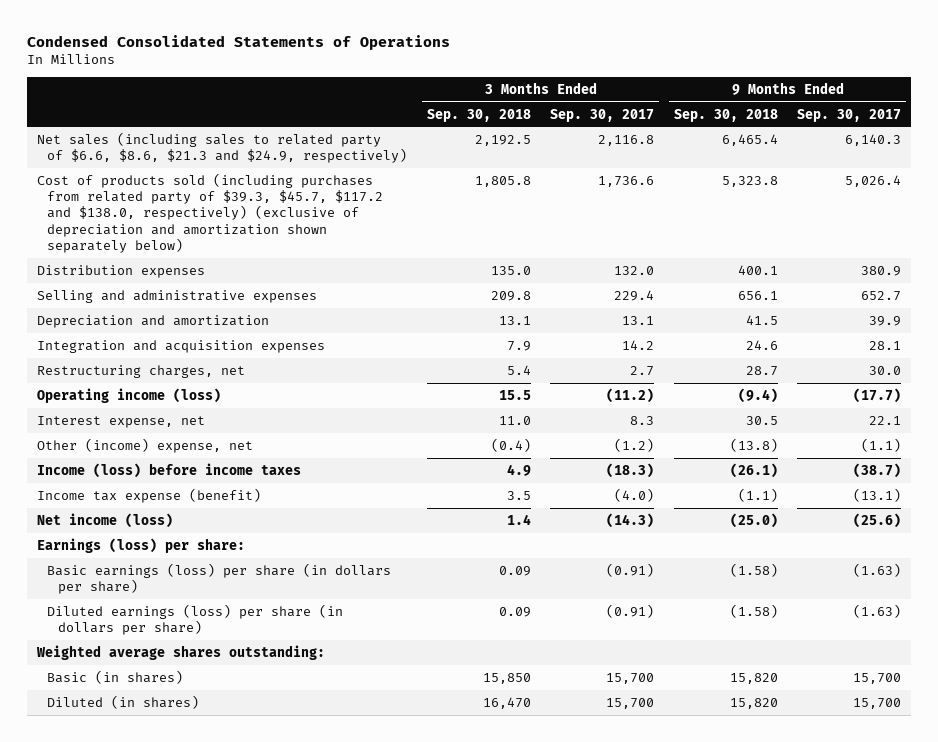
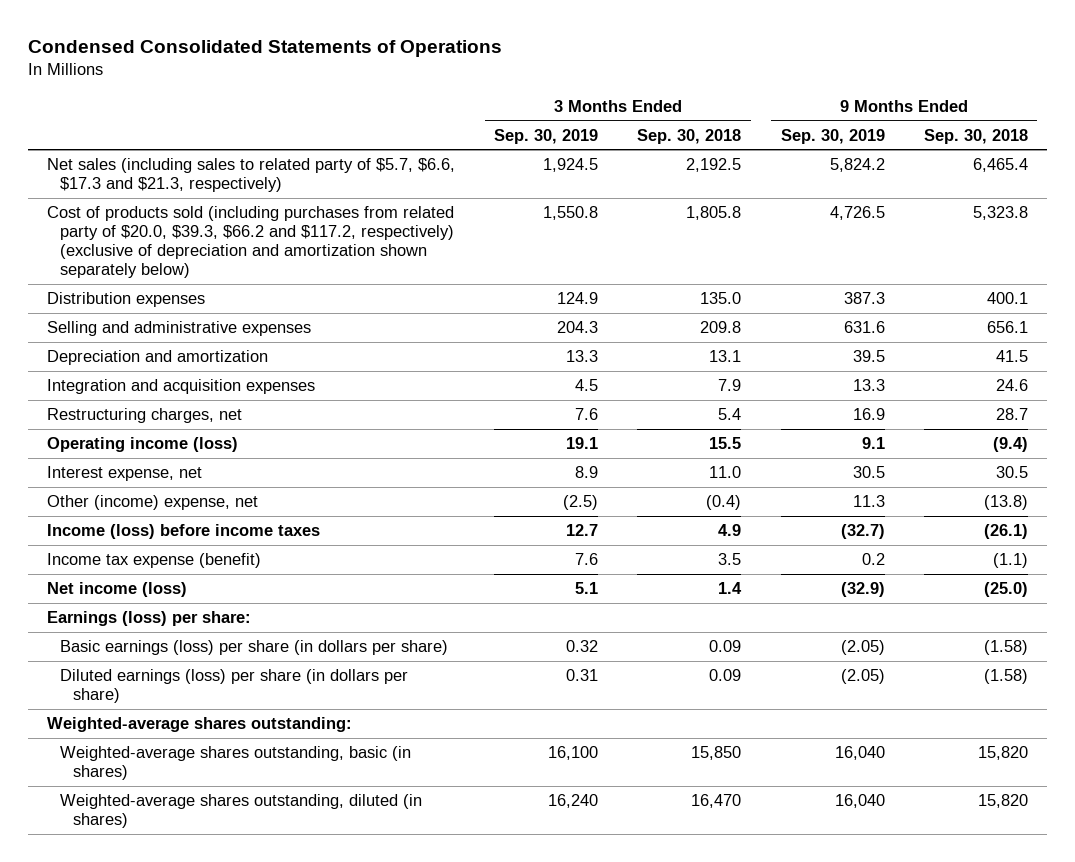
[550,108,655,122] Sep. 30, 2017 -> none
[797,108,902,122] Sep. 30, 2017 -> none
none -> [494,128,599,144] Sep. 30, 2019
none -> [780,128,885,144] Sep. 30, 2019
[37,131,408,164] Net sales (including sales to related party of $6.6, $8.6, $21.3 and $24.9, respectively) -> [47,158,456,193] Net sales (including sales to related party of $5.7, $6.6, $17.3 and $21.3, respectively)
[37,172,384,254] Cost of products sold (including purchases from related party of $39.3, $45.7, $117.2 and $138.0, respectively) (exclusive of depreciation and amortization shown separately below) -> [47,206,455,279] Cost of products sold (including purchases from related party of $20.0, $39.3, $66.2 and $117.2, respectively) (exclusive of depreciation and amortization shown separately below)
[36,644,326,660] Weighted average shares outstanding: -> [47,717,353,733] Weighted-average shares outstanding:
[47,669,184,684] Basic (in shares) -> [60,746,412,781] Weighted-average shares outstanding, basic (in shares)
[47,694,200,709] Diluted (in shares) -> [60,794,423,829] Weighted-average shares outstanding, diluted (in shares)

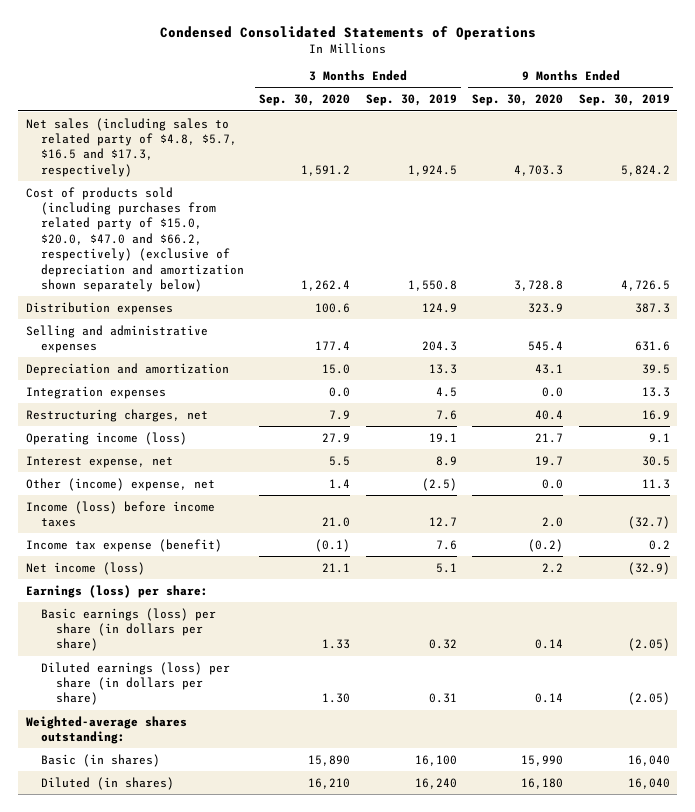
[637,128,742,144] Sep. 30, 2018 -> none
[923,128,1028,144] Sep. 30, 2018 -> none
none -> [259,94,351,107] Sep. 30, 2020
none -> [472,94,564,107] Sep. 30, 2020
[47,158,456,193] Net sales (including sales to related party of $5.7, $6.6, $17.3 and $21.3, respectively) -> [25,117,237,177] Net sales (including sales to related party of $4.8, $5.7, $16.5 and $17.3, respectively)
[47,206,455,279] Cost of products sold (including purchases from related party of $20.0, $39.3, $66.2 and $117.2, respectively) (exclusive of depreciation and amortization shown separately below) -> [25,186,244,292] Cost of products sold (including purchases from related party of $15.0, $20.0, $47.0 and $66.2, respectively) (exclusive of depreciation and amortization shown separately below)
[47,379,316,395] Integration and acquisition expenses -> [25,385,166,399] Integration expenses
[60,746,412,781] Weighted-average shares outstanding, basic (in shares) -> [40,753,160,767] Basic (in shares)
[60,794,423,829] Weighted-average shares outstanding, diluted (in shares) -> [40,776,174,790] Diluted (in shares)

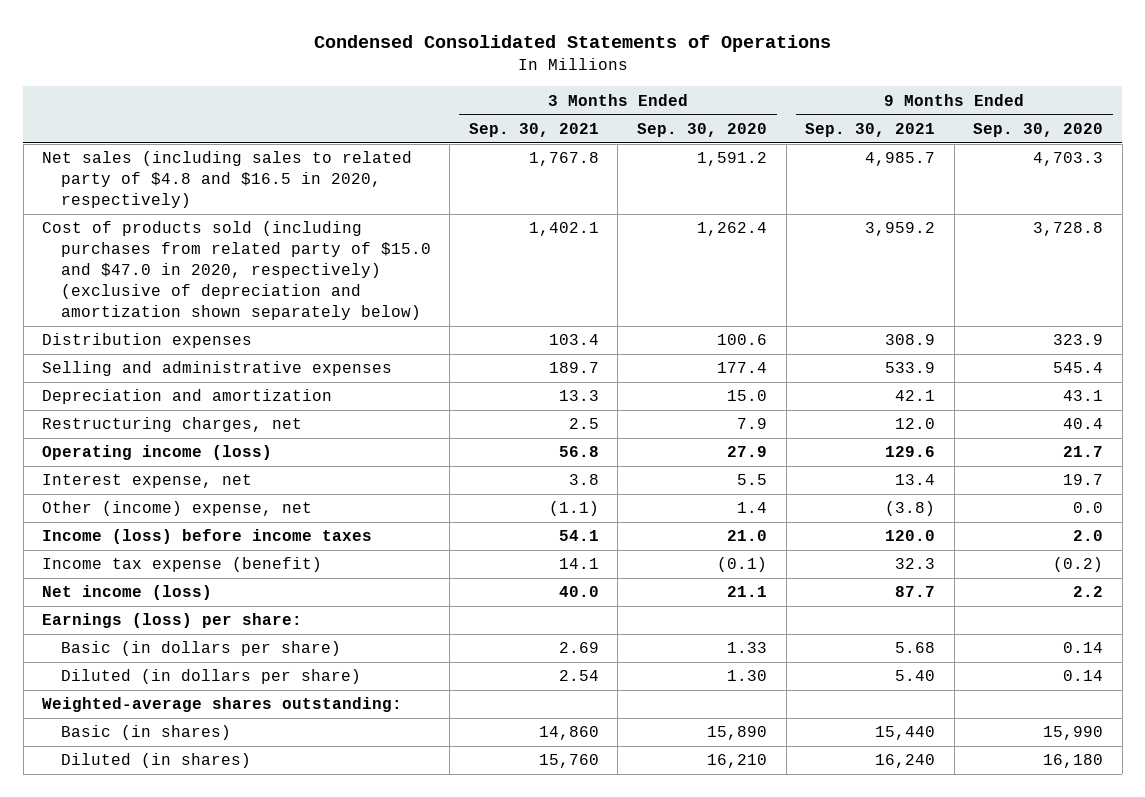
[365,94,457,107] Sep. 30, 2019 -> none
[578,94,670,107] Sep. 30, 2019 -> none
none -> [468,122,599,137] Sep. 30, 2021
none -> [805,122,936,137] Sep. 30, 2021
[25,117,237,177] Net sales (including sales to related party of $4.8, $5.7, $16.5 and $17.3, respectively) -> [42,151,413,209] Net sales (including sales to related party of $4.8 and $16.5 in 2020, respectively)
[25,186,244,292] Cost of products sold (including purchases from related party of $15.0, $20.0, $47.0 and $66.2, respectively) (exclusive of depreciation and amortization shown separately below) -> [42,221,431,321] Cost of products sold (including purchases from related party of $15.0 and $47.0 in 2020, respectively) (exclusive of depreciation and amortization shown separately below)
[25,385,166,399] Integration expenses -> none
[40,607,216,652] Basic earnings (loss) per share (in dollars per share) -> [60,641,341,657] Basic (in dollars per share)
[40,661,230,706] Diluted earnings (loss) per share (in dollars per share) -> [60,669,361,685] Diluted (in dollars per share)

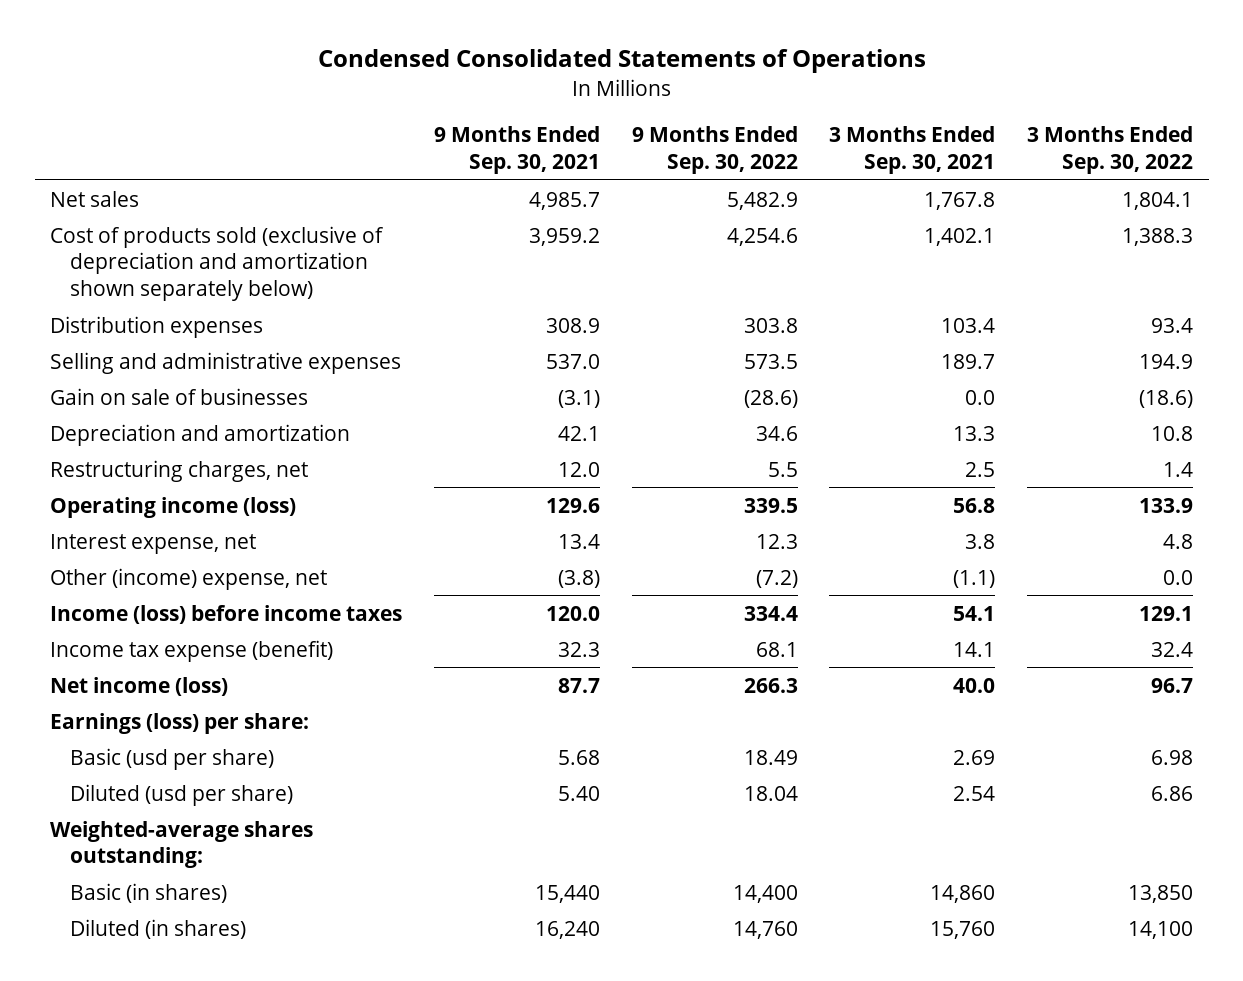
[636,122,767,137] Sep. 30, 2020 -> none
[973,122,1104,137] Sep. 30, 2020 -> none
none -> [631,126,798,174] 9 Months Ended Sep. 30, 2022
none -> [1027,126,1194,174] 3 Months Ended Sep. 30, 2022
[42,151,413,209] Net sales (including sales to related party of $4.8 and $16.5 in 2020, respectively) -> [50,190,140,207] Net sales
[42,221,431,321] Cost of products sold (including purchases from related party of $15.0 and $47.0 in 2020, respectively) (exclusive of depreciation and amortization shown separately below) -> [50,225,385,301] Cost of products sold (exclusive of depreciation and amortization shown separately below)
[885,362,936,374] 533.9 -> [546,353,601,369] 537.0
none -> [50,387,309,405] Gain on sale of businesses
[60,641,341,657] Basic (in dollars per share) -> [69,747,274,770] Basic (usd per share)
[60,669,361,685] Diluted (in dollars per share) -> [69,783,293,806] Diluted (usd per share)

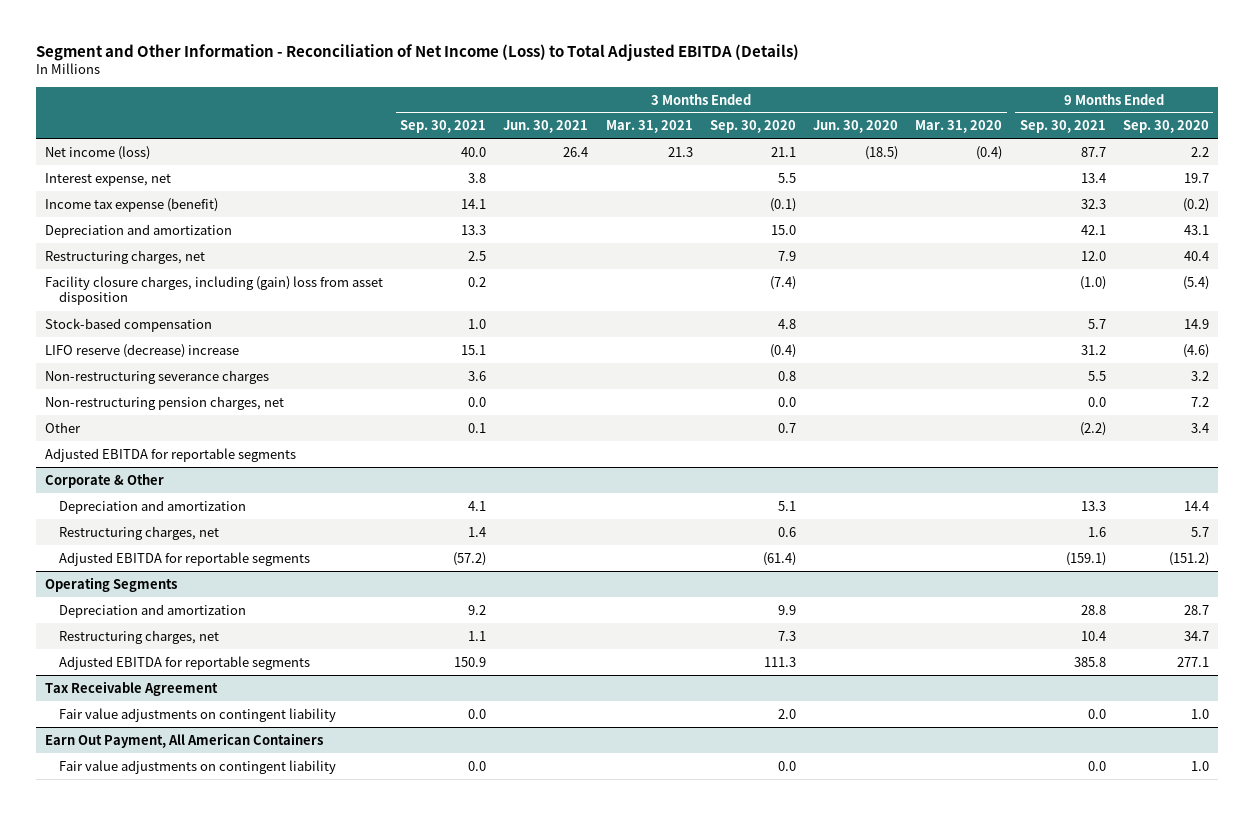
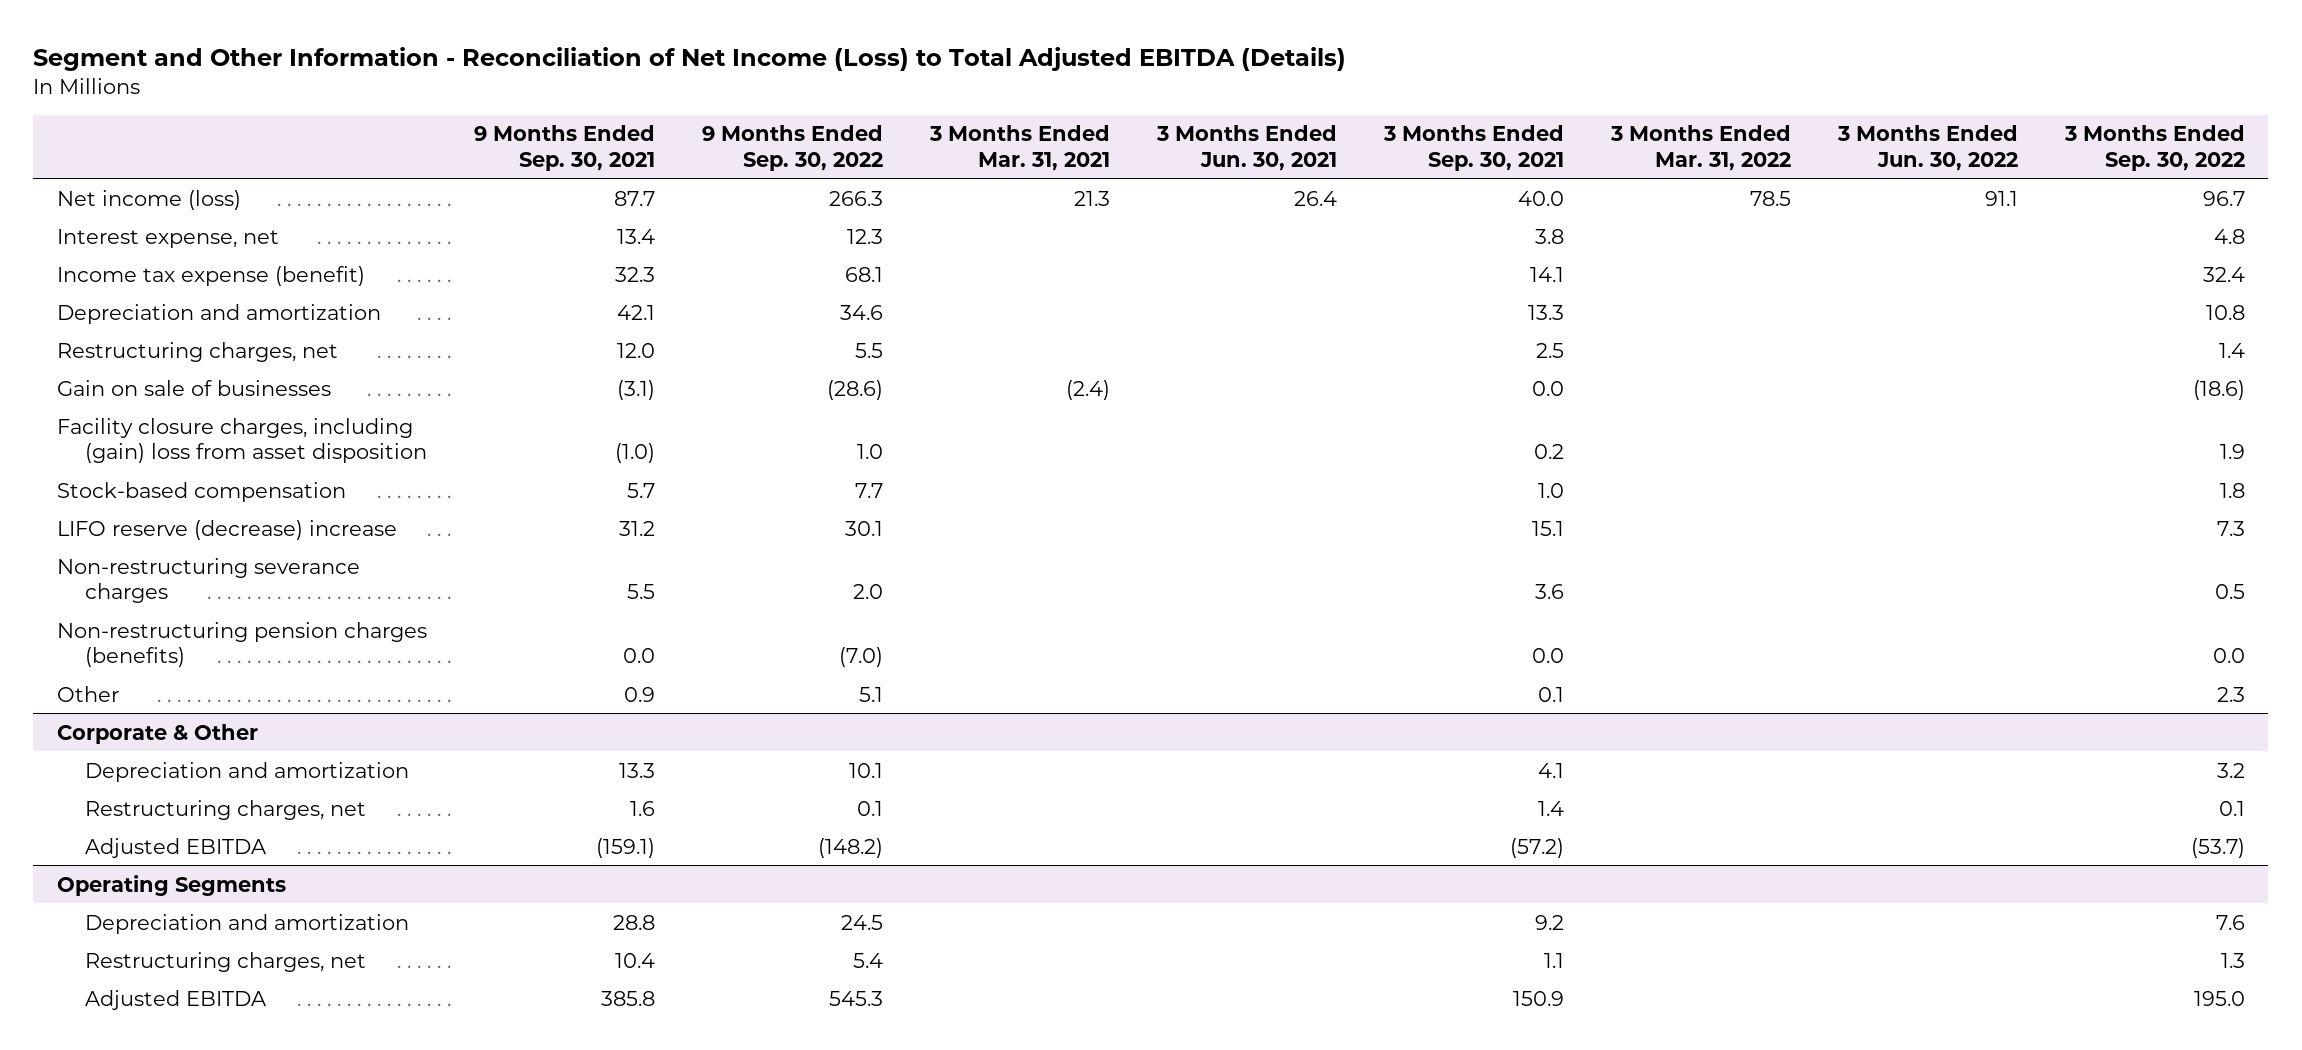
[709,120,796,134] Sep. 30, 2020 -> none
[813,120,899,134] Jun. 30, 2020 -> none
[915,120,1003,134] Mar. 31, 2020 -> none
[1122,120,1209,134] Sep. 30, 2020 -> none
none -> [702,125,884,171] 9 Months Ended Sep. 30, 2022
none -> [1609,125,1791,171] 3 Months Ended Mar. 31, 2022
none -> [1836,125,2018,171] 3 Months Ended Jun. 30, 2022
none -> [2063,125,2245,171] 3 Months Ended Sep. 30, 2022
none -> [56,379,331,396] Gain on sale of businesses
[44,447,296,462] Adjusted EBITDA for reportable segments -> none
[44,395,284,410] Non-restructuring pension charges, net -> [56,621,427,667] Non-restructuring pension charges (benefits)
[1079,421,1106,436] (2.2) -> [624,686,656,702] 0.9
[59,551,311,566] Adjusted EBITDA for reportable segments -> [85,837,267,858] Adjusted EBITDA
[44,680,218,696] Tax Receivable Agreement -> none
[59,707,337,722] Fair value adjustments on contingent liability -> none
[44,732,323,748] Earn Out Payment, All American Containers -> none
[59,759,337,774] Fair value adjustments on contingent liability -> none
[59,655,311,670] Adjusted EBITDA for reportable segments -> [85,989,267,1010] Adjusted EBITDA

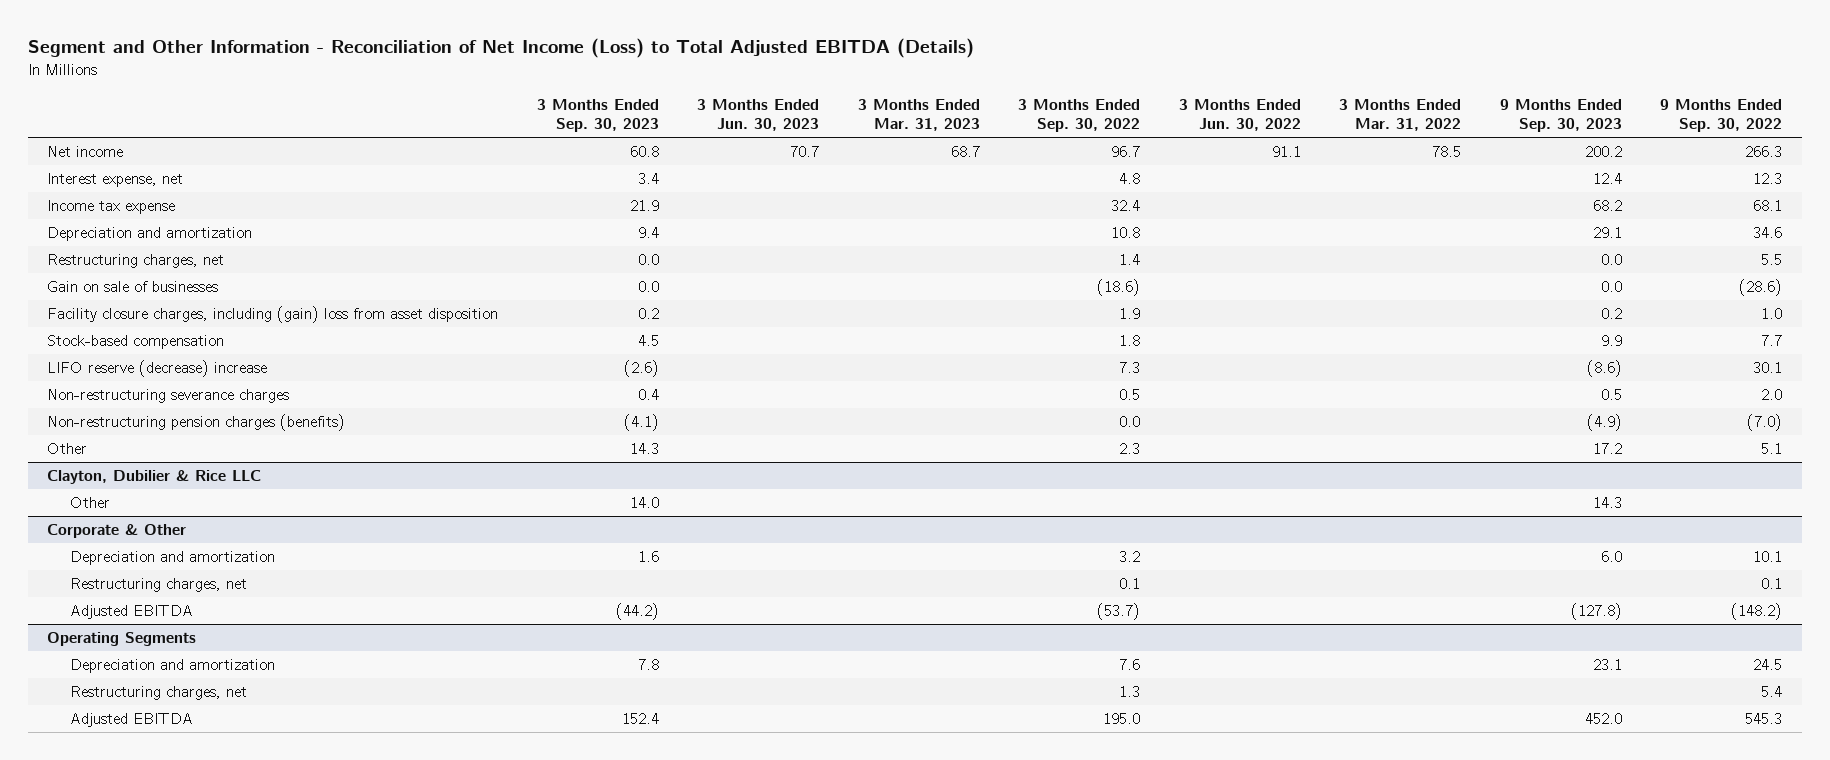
[474,125,656,171] 9 Months Ended Sep. 30, 2021 -> none
[929,125,1111,171] 3 Months Ended Mar. 31, 2021 -> none
[1155,125,1337,171] 3 Months Ended Jun. 30, 2021 -> none
[1382,125,1564,171] 3 Months Ended Sep. 30, 2021 -> none
none -> [536,99,659,133] 3 Months Ended Sep. 30, 2023
none -> [697,99,820,132] 3 Months Ended Jun. 30, 2023
none -> [857,99,980,132] 3 Months Ended Mar. 31, 2023
none -> [1499,99,1622,133] 9 Months Ended Sep. 30, 2023
[56,189,241,210] Net income (loss) -> [47,146,124,158] Net income
[56,265,365,286] Income tax expense (benefit) -> [47,200,176,215] Income tax expense
none -> [47,470,262,485] Clayton, Dubilier & Rice LLC
none -> [70,497,111,509] Other

